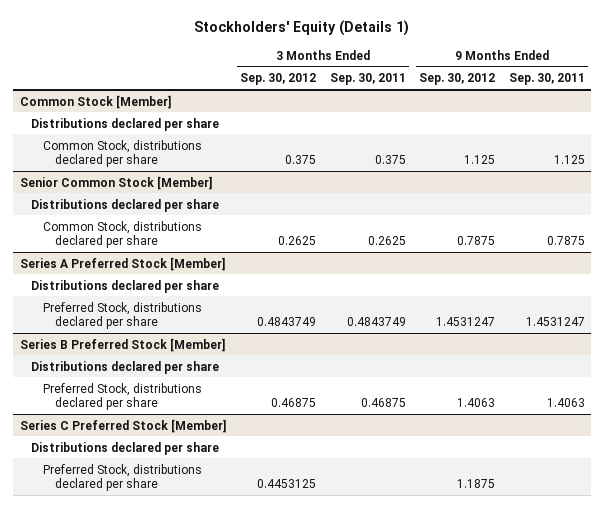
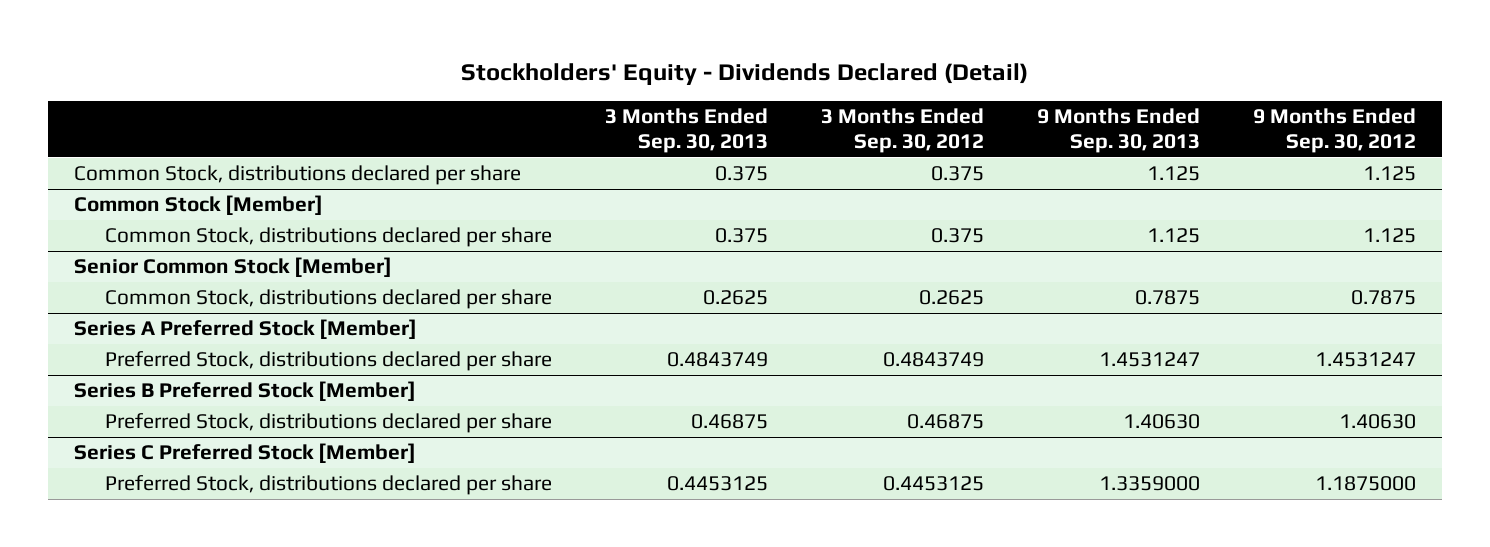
[194,20,410,37] Stockholders' Equity (Details 1) -> [460,63,1028,86] Stockholders' Equity - Dividends Declared (Detail)
[329,73,406,86] Sep. 30, 2011 -> none
[508,73,585,86] Sep. 30, 2011 -> none
none -> [605,107,769,154] 3 Months Ended Sep. 30, 2013
none -> [1036,107,1200,154] 9 Months Ended Sep. 30, 2013
none -> [74,165,522,186] Common Stock, distributions declared per share
[31,117,220,131] Distributions declared per share -> none
[31,198,220,212] Distributions declared per share -> none
[31,279,220,293] Distributions declared per share -> none
[31,360,220,374] Distributions declared per share -> none
[457,397,496,407] 1.4063 -> [1338,414,1416,430] 1.40630
[31,441,220,455] Distributions declared per share -> none
[457,478,496,488] 1.1875 -> [1314,476,1416,492] 1.1875000

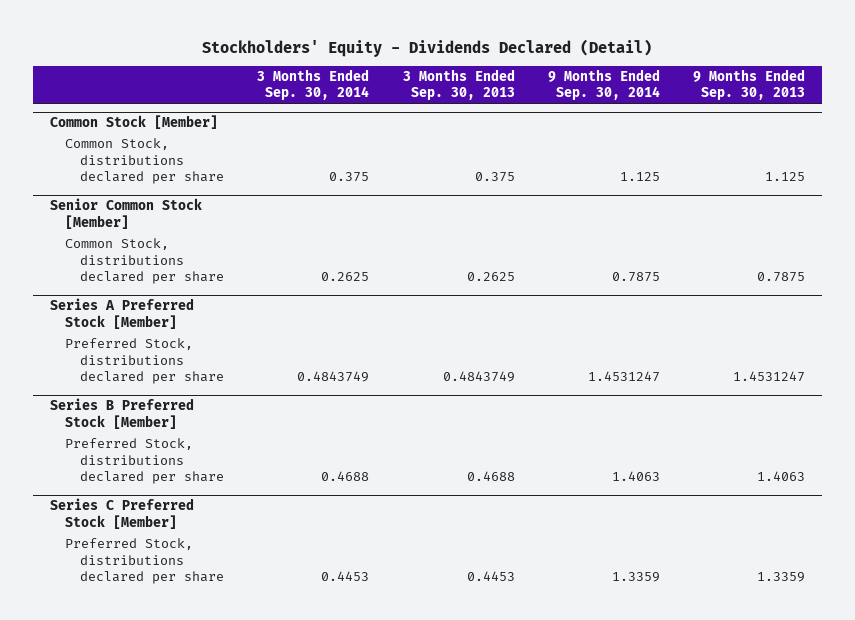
[821,107,985,154] 3 Months Ended Sep. 30, 2012 -> none
[1252,107,1416,154] 9 Months Ended Sep. 30, 2012 -> none
none -> [257,68,370,101] 3 Months Ended Sep. 30, 2014
none -> [547,68,660,101] 9 Months Ended Sep. 30, 2014
[74,165,522,186] Common Stock, distributions declared per share -> none
[691,414,769,430] 0.46875 -> [466,471,515,482] 0.4688
[1122,414,1200,430] 1.40630 -> [757,471,806,482] 1.4063
[667,476,769,492] 0.4453125 -> [466,571,515,582] 0.4453
[1098,476,1200,492] 1.3359000 -> [757,572,806,583] 1.3359

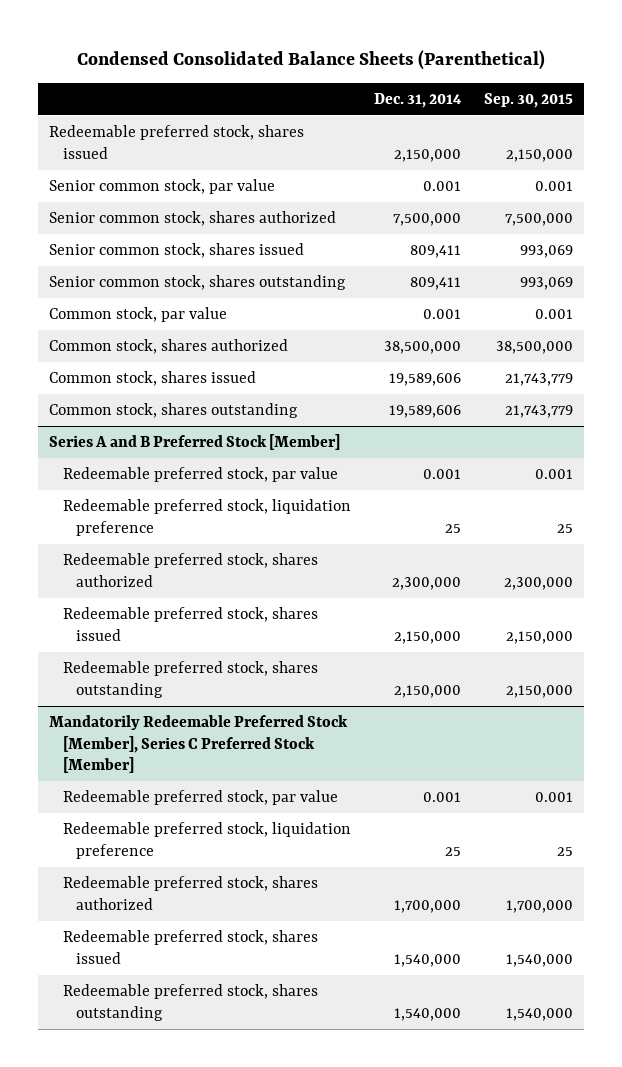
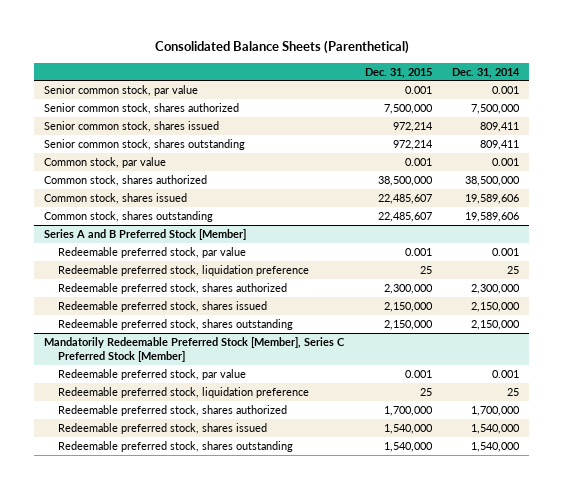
[77,50,546,71] Condensed Consolidated Balance Sheets (Parenthetical) -> [154,40,409,55] Consolidated Balance Sheets (Parenthetical)
[483,92,573,108] Sep. 30, 2015 -> none
none -> [364,67,432,78] Dec. 31, 2015
[49,124,305,159] Redeemable preferred stock, shares issued -> none

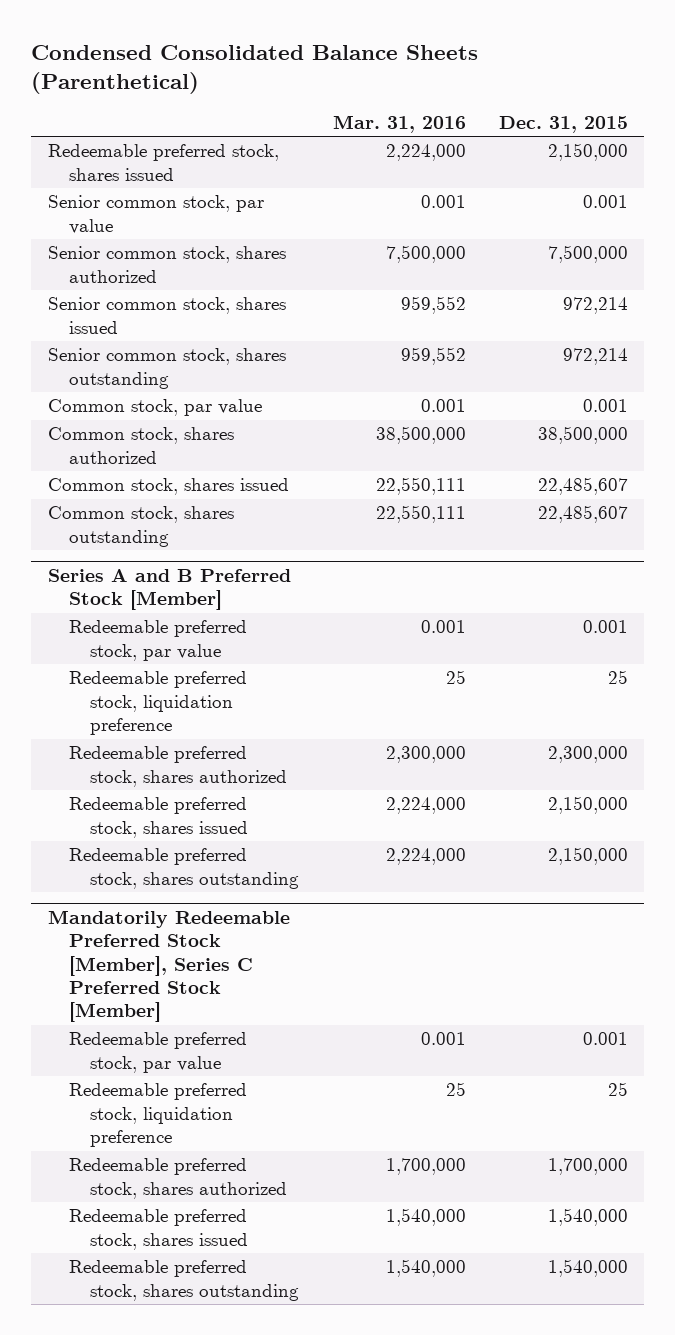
[154,40,409,55] Consolidated Balance Sheets (Parenthetical) -> [31,45,479,95] Condensed Consolidated Balance Sheets (Parenthetical)
[452,67,521,78] Dec. 31, 2014 -> none
none -> [332,114,466,133] Mar. 31, 2016
none -> [47,144,279,181] Redeemable preferred stock, shares issued

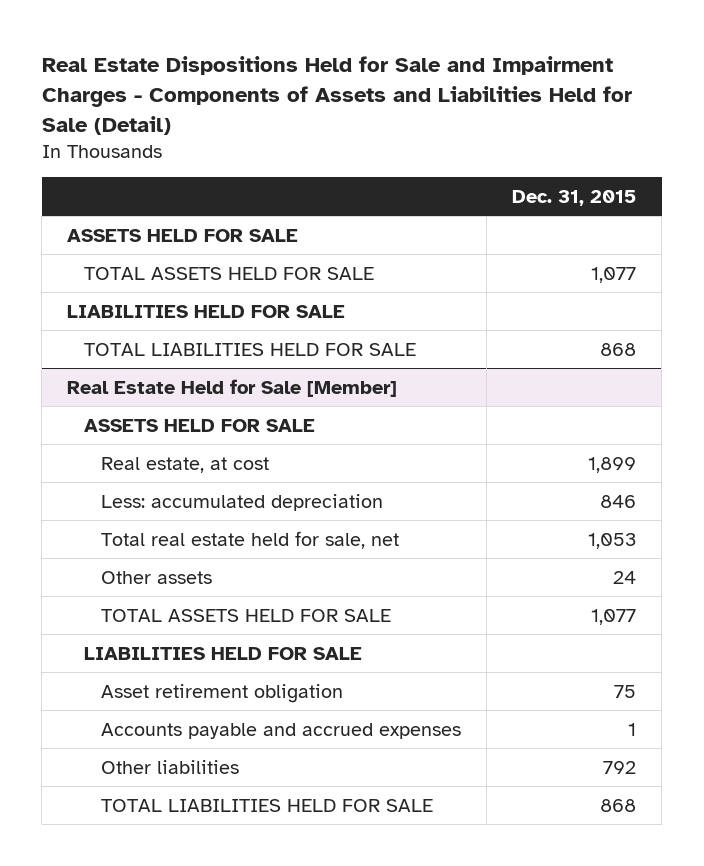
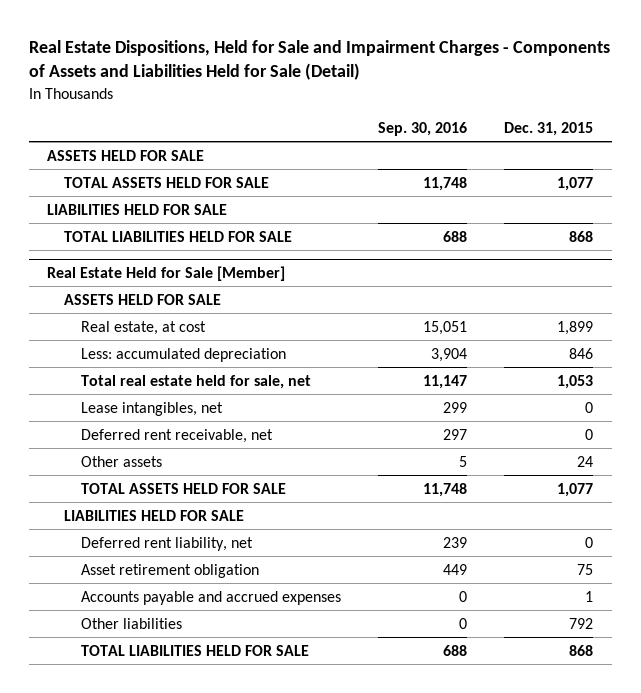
[41,55,632,135] Real Estate Dispositions Held for Sale and Impairment Charges - Components of Assets and Liabilities Held for Sale (Detail) -> [28,40,610,81] Real Estate Dispositions, Held for Sale and Impairment Charges - Components of Assets and Liabilities Held for Sale (Detail)
none -> [378,121,468,136] Sep. 30, 2016
none -> [80,401,223,416] Lease intangibles, net
none -> [80,428,273,443] Deferred rent receivable, net
none -> [80,536,253,551] Deferred rent liability, net

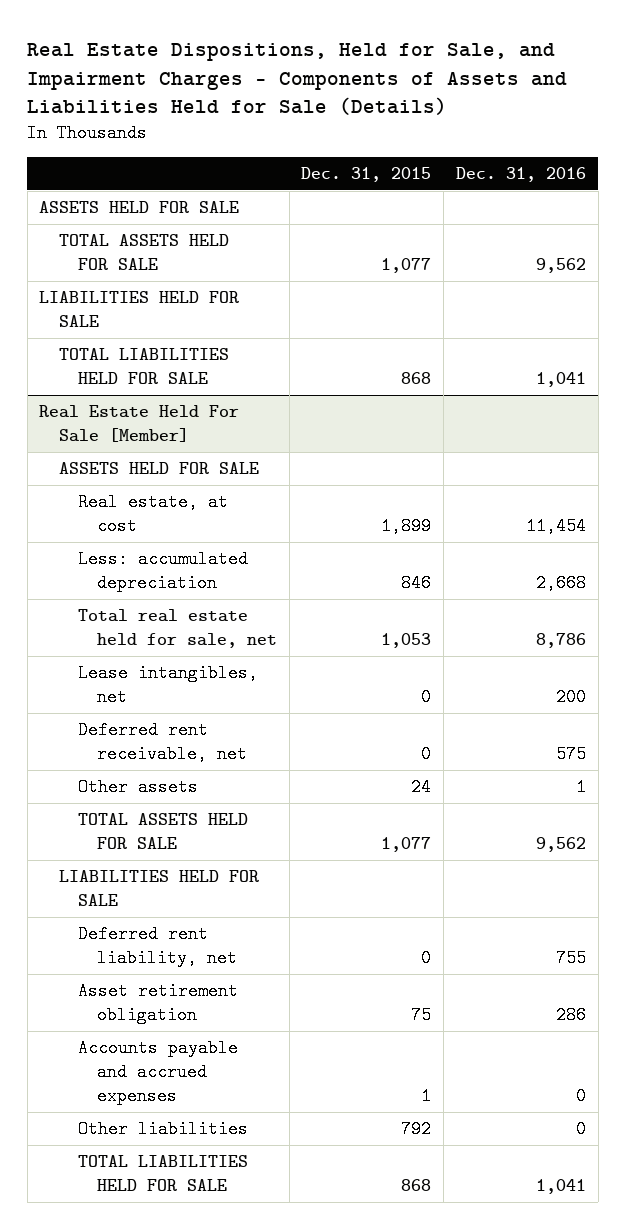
[28,40,610,81] Real Estate Dispositions, Held for Sale and Impairment Charges - Components of Assets and Liabilities Held for Sale (Detail) -> [27,42,568,116] Real Estate Dispositions, Held for Sale, and Impairment Charges - Components of Assets and Liabilities Held for Sale (Details)
[378,121,468,136] Sep. 30, 2016 -> none
none -> [456,167,587,183] Dec. 31, 2016
[47,265,286,281] Real Estate Held for Sale [Member] -> [39,405,240,443] Real Estate Held For Sale [Member]

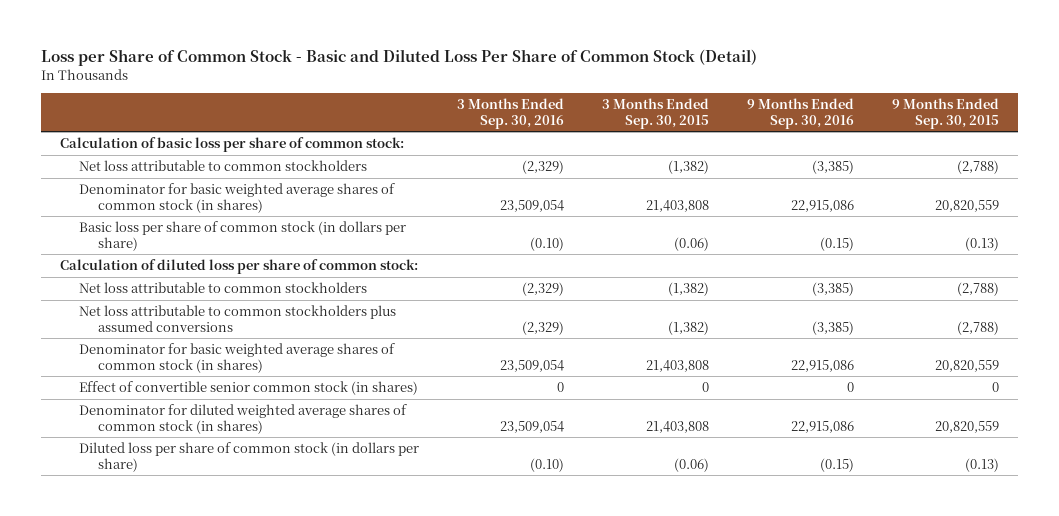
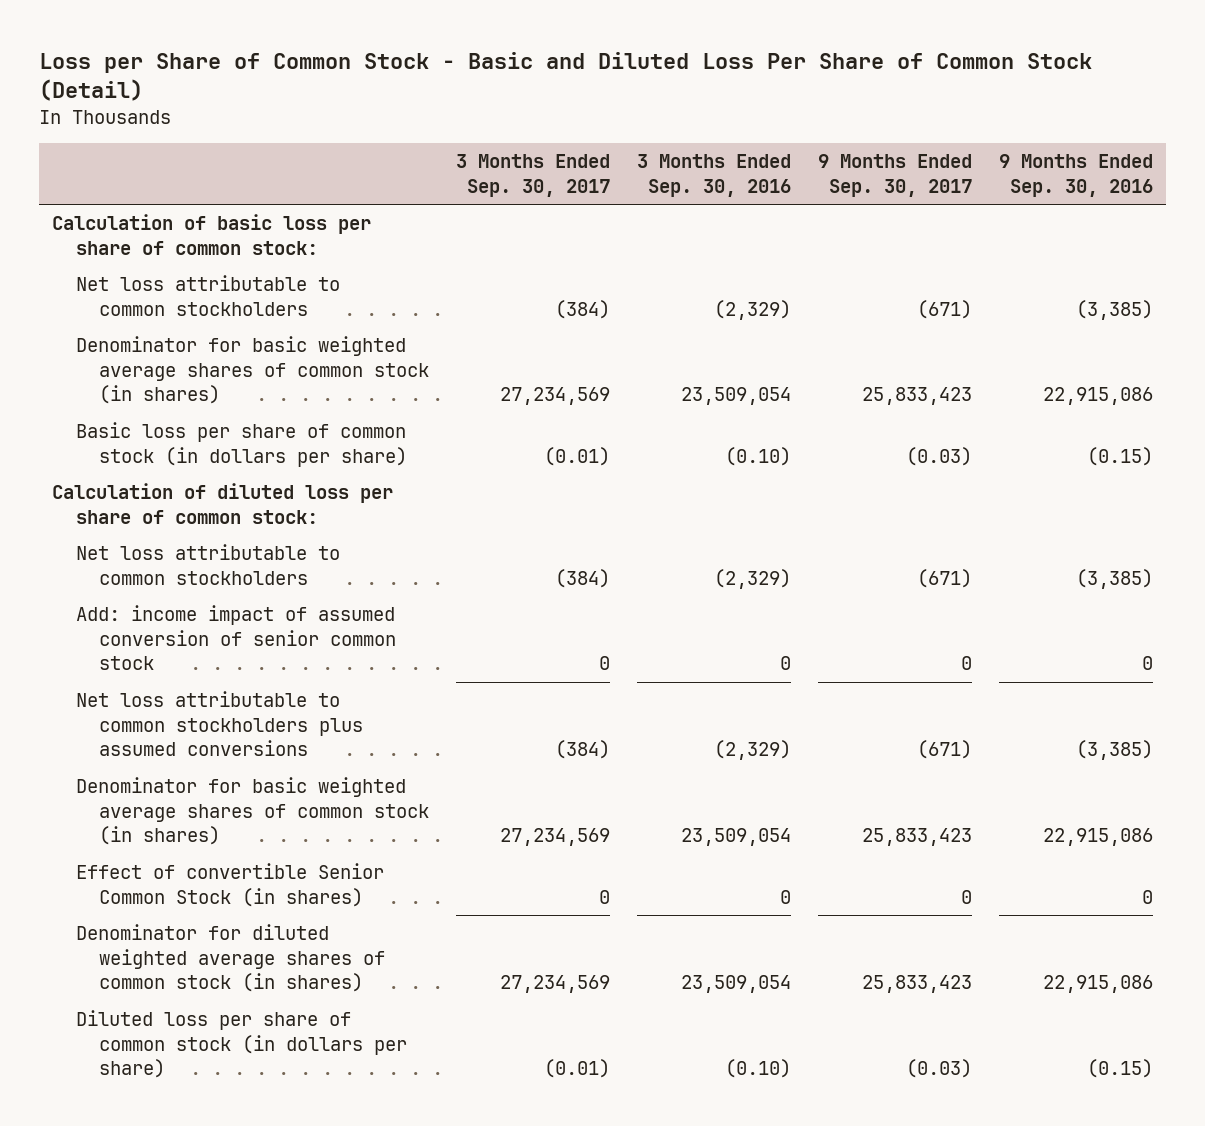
[602,97,710,129] 3 Months Ended Sep. 30, 2015 -> none
[891,97,999,129] 9 Months Ended Sep. 30, 2015 -> none
none -> [456,154,611,198] 3 Months Ended Sep. 30, 2017
none -> [817,154,972,198] 9 Months Ended Sep. 30, 2017
none -> [75,605,397,671] Add: income impact of assumed conversion of senior common stock
[79,381,419,396] Effect of convertible senior common stock (in shares) -> [75,863,384,907] Effect of convertible Senior Common Stock (in shares)

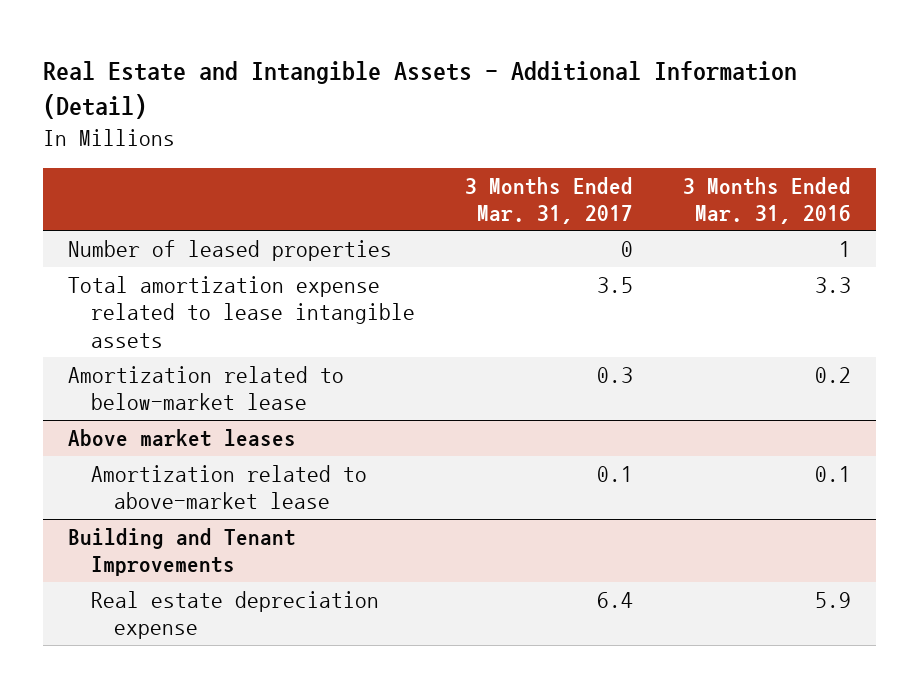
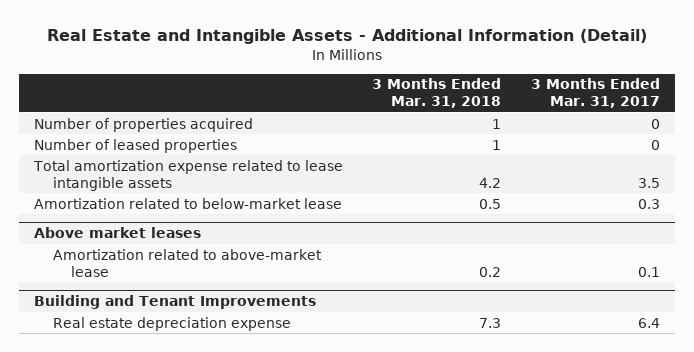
[682,176,851,224] 3 Months Ended Mar. 31, 2016 -> none
none -> [372,78,502,109] 3 Months Ended Mar. 31, 2018
none -> [34,117,254,132] Number of properties acquired

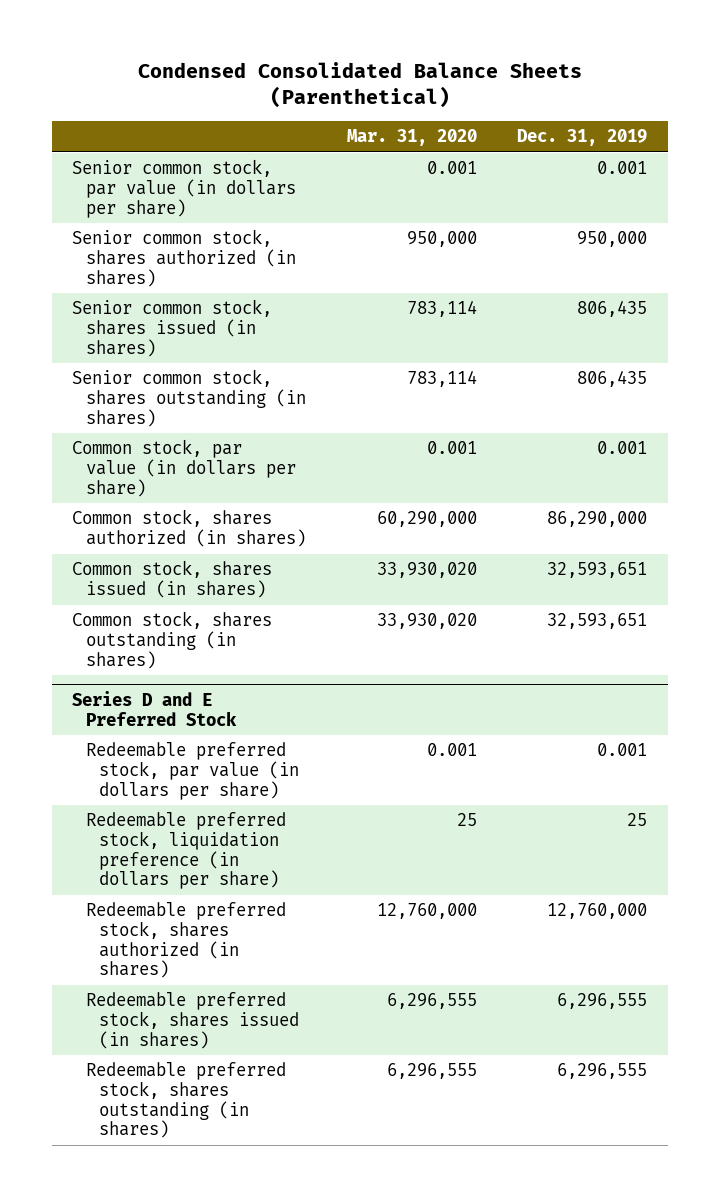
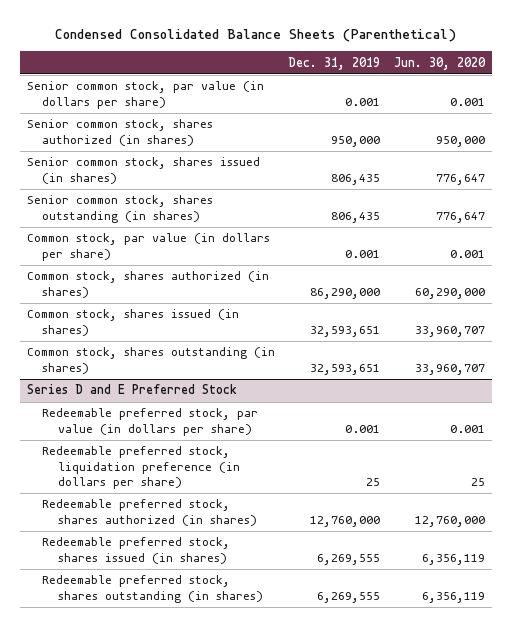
[346,129,477,147] Mar. 31, 2020 -> none
none -> [393,56,486,70] Jun. 30, 2020
[557,993,648,1010] 6,296,555 -> [317,553,381,565] 6,269,555
[557,1063,648,1080] 6,296,555 -> [317,591,381,603] 6,269,555

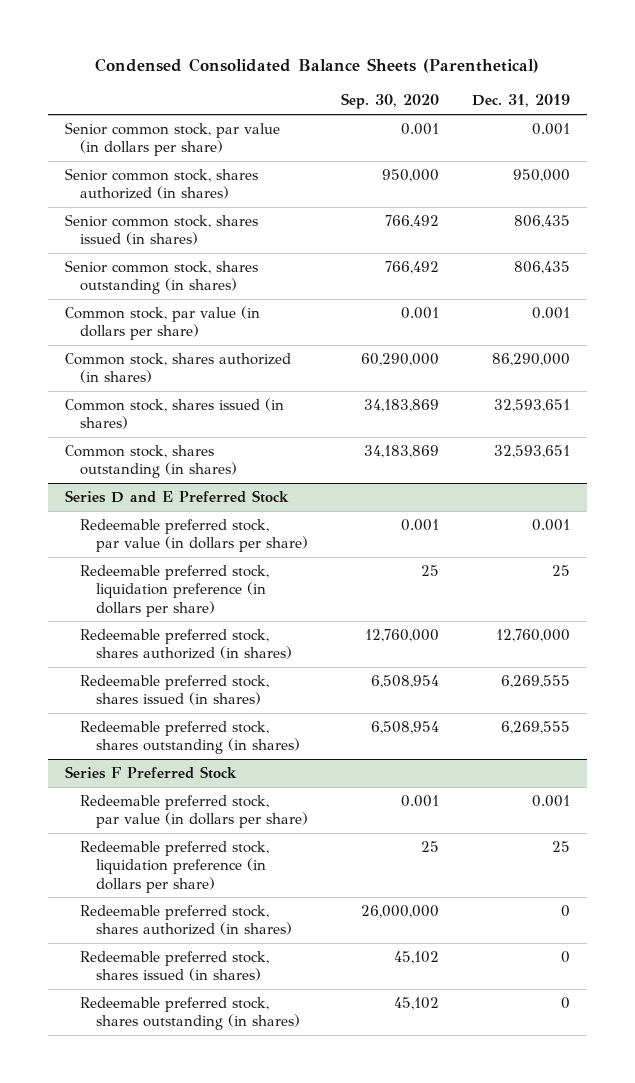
[393,56,486,70] Jun. 30, 2020 -> none
none -> [340,93,439,110] Sep. 30, 2020
none -> [64,766,237,780] Series F Preferred Stock
none -> [80,795,308,829] Redeemable preferred stock, par value (in dollars per share)
none -> [80,841,270,893] Redeemable preferred stock, liquidation preference (in dollars per share)
none -> [80,905,292,936] Redeemable preferred stock, shares authorized (in shares)
none -> [80,951,270,982] Redeemable preferred stock, shares issued (in shares)
none -> [80,997,300,1031] Redeemable preferred stock, shares outstanding (in shares)

